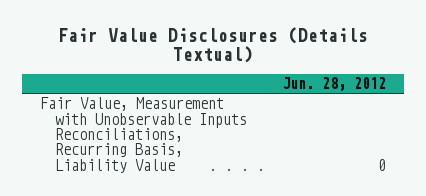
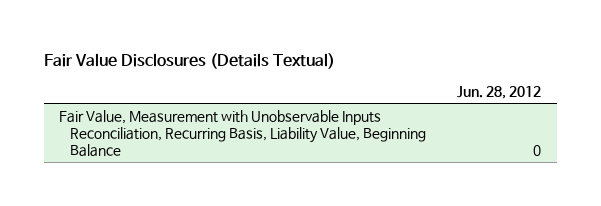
[39,97,248,173] Fair Value, Measurement with Unobservable Inputs Reconciliations, Recurring Basis, Liability Value -> [59,109,427,158] Fair Value, Measurement with Unobservable Inputs Reconciliation, Recurring Basis, Liability Value, Beginning Balance

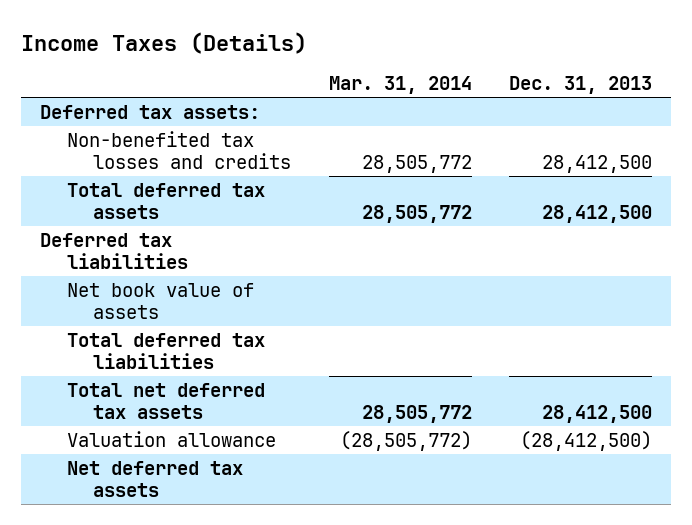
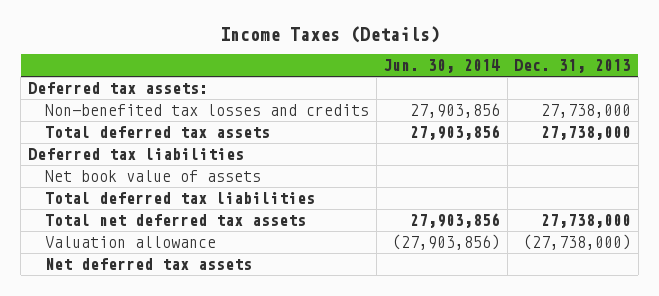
[328,76,472,95] Mar. 31, 2014 -> none
none -> [383,58,501,73] Jun. 30, 2014
[542,154,653,173] 28,412,500 -> [541,104,632,119] 27,738,000
[542,204,653,223] 28,412,500 -> [541,126,632,141] 27,738,000
[542,404,653,423] 28,412,500 -> [541,214,632,229] 27,738,000
[520,430,653,451] (28,412,500) -> [523,234,632,251] (27,738,000)

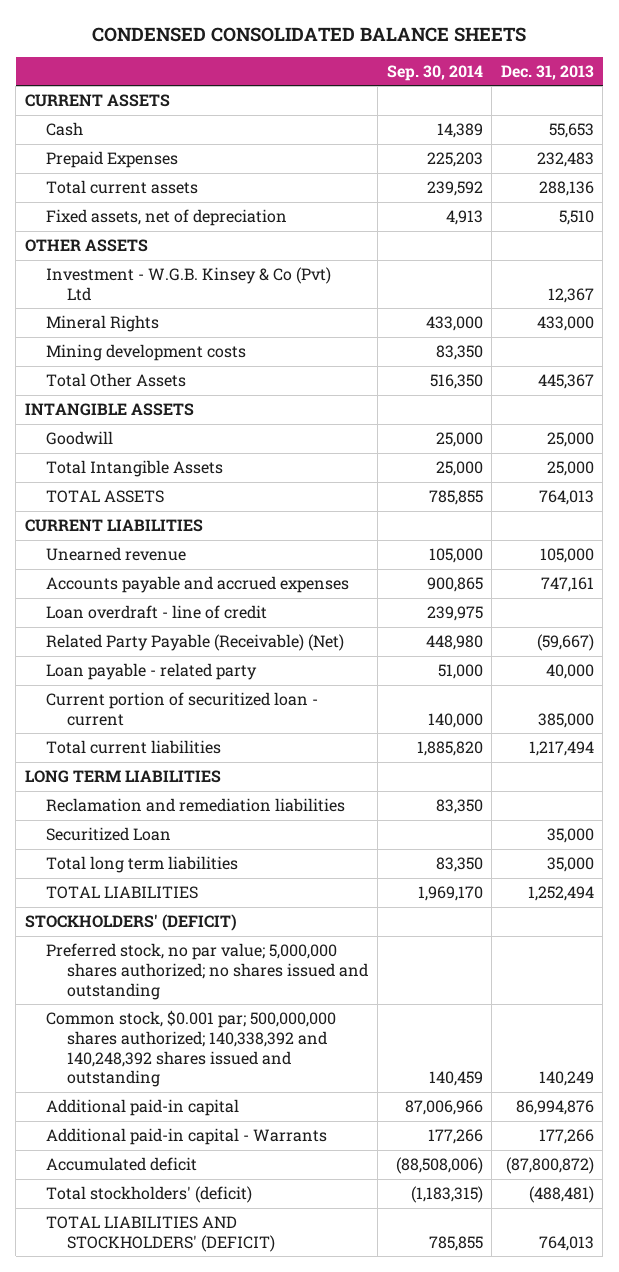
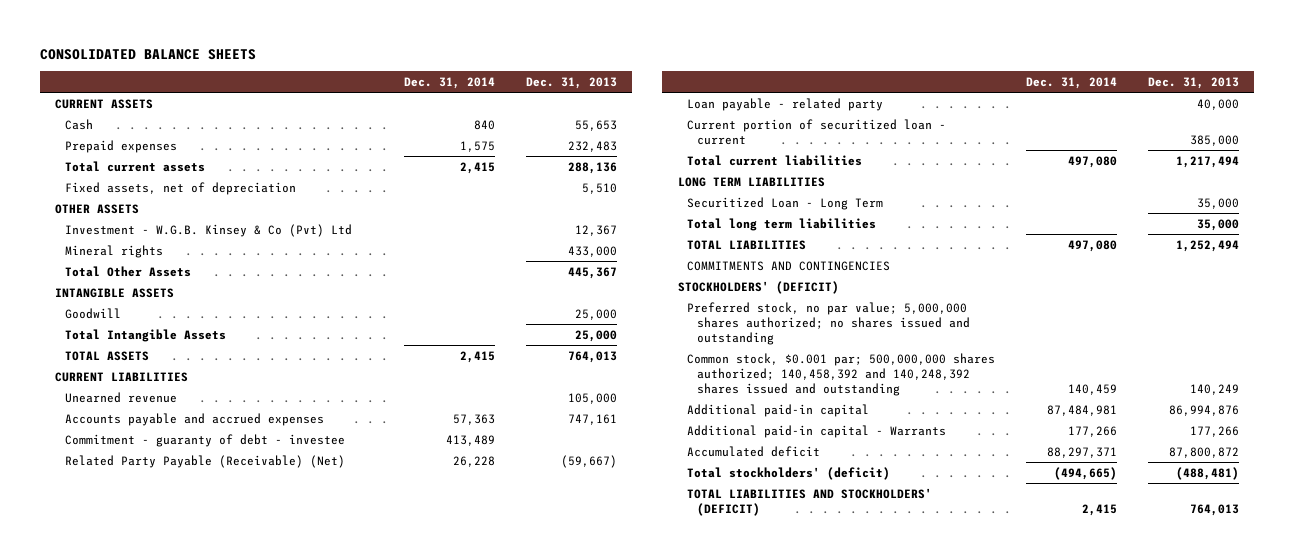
[92,26,527,42] CONDENSED CONSOLIDATED BALANCE SHEETS -> [40,48,257,60] CONSOLIDATED BALANCE SHEETS
[386,64,483,81] Sep. 30, 2014 -> none
none -> [403,77,495,90] Dec. 31, 2014
[46,151,179,169] Prepaid Expenses -> [65,139,178,153] Prepaid expenses
[46,344,247,362] Mining development costs -> none
[46,315,160,333] Mineral Rights -> [65,244,164,258] Mineral rights
[46,605,268,620] Loan overdraft - line of credit -> none
none -> [65,433,346,447] Commitment - guaranty of debt - investee
[46,798,346,813] Reclamation and remediation liabilities -> none
[46,827,172,842] Securitized Loan -> [687,196,884,210] Securitized Loan - Long Term
none -> [687,260,891,271] COMMITMENTS AND CONTINGENCIES
[46,1010,337,1088] Common stock, $0.001 par; 500,000,000 shares authorized; 140,338,392 and 140,248,392 shares issued and outstanding -> [687,352,996,396] Common stock, $0.001 par; 500,000,000 shares authorized; 140,458,392 and 140,248,392 shares issued and outstanding
[505,1157,594,1175] (87,800,872) -> [1168,446,1239,458] 87,800,872

